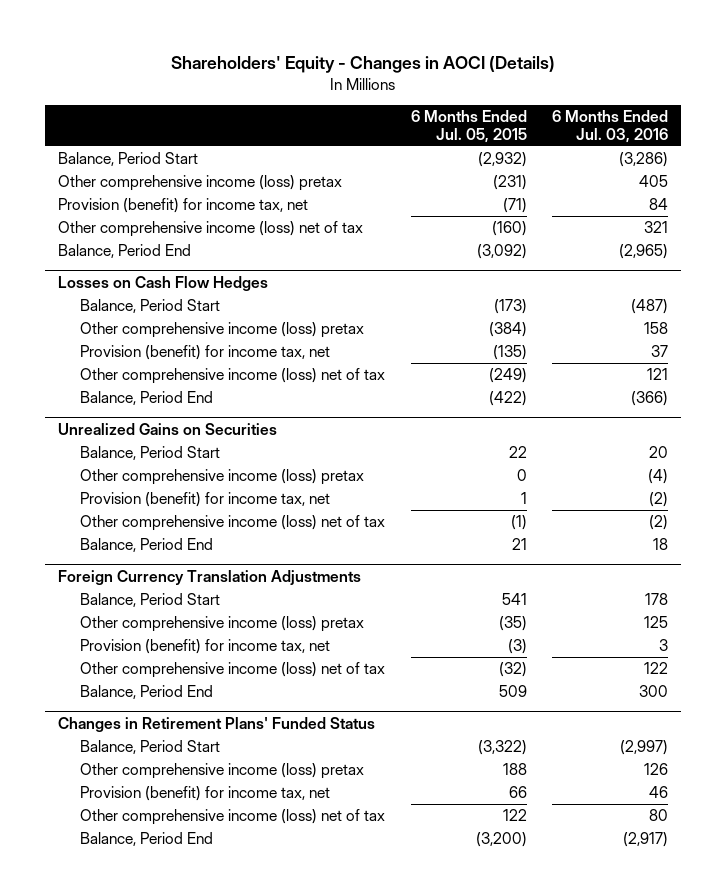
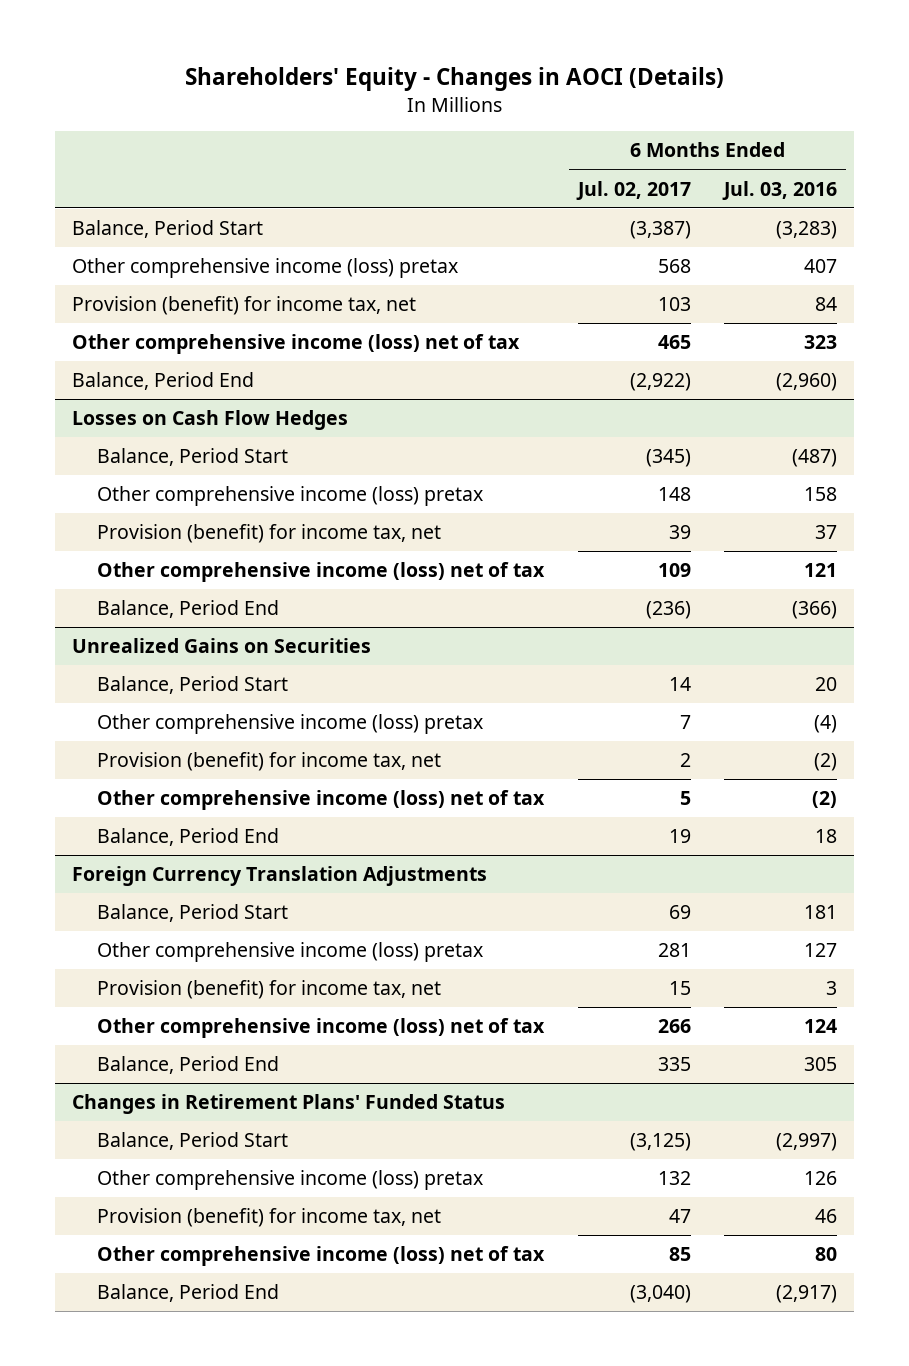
[410,110,527,143] 6 Months Ended Jul. 05, 2015 -> none
none -> [575,180,691,200] Jul. 02, 2017
[619,152,669,168] (3,286) -> [776,221,838,240] (3,283)
[639,175,669,188] 405 -> [804,259,838,274] 407
[644,221,669,234] 321 -> [804,335,838,350] 323
[619,244,669,260] (2,965) -> [776,373,838,392] (2,960)
[645,593,669,606] 178 -> [804,905,838,920] 181
[644,616,669,629] 125 -> [804,943,838,958] 127
[644,662,669,675] 122 -> [804,1019,838,1034] 124
[639,685,669,698] 300 -> [804,1057,838,1072] 305

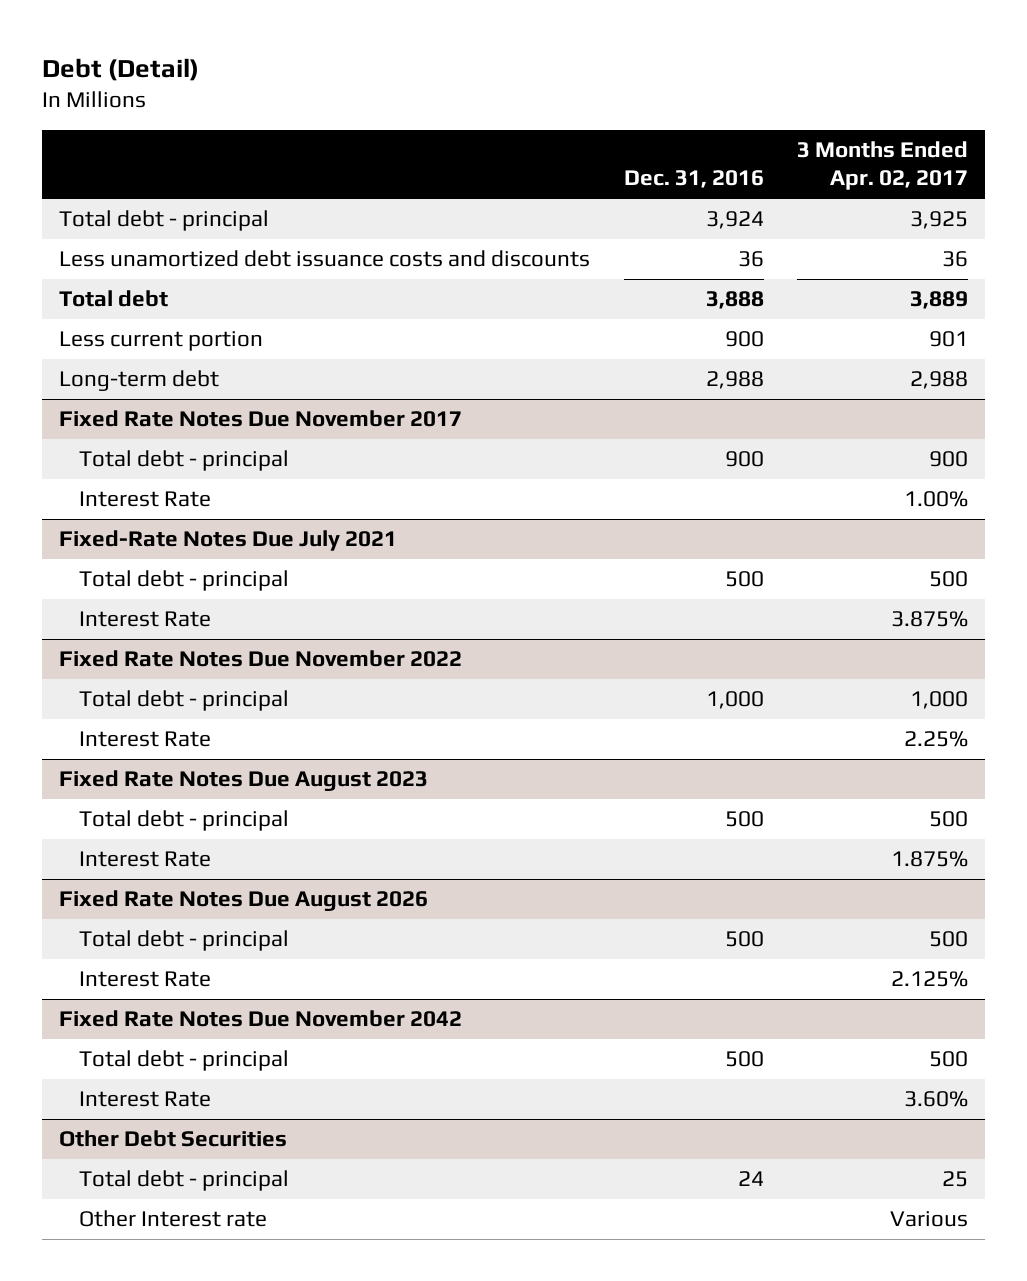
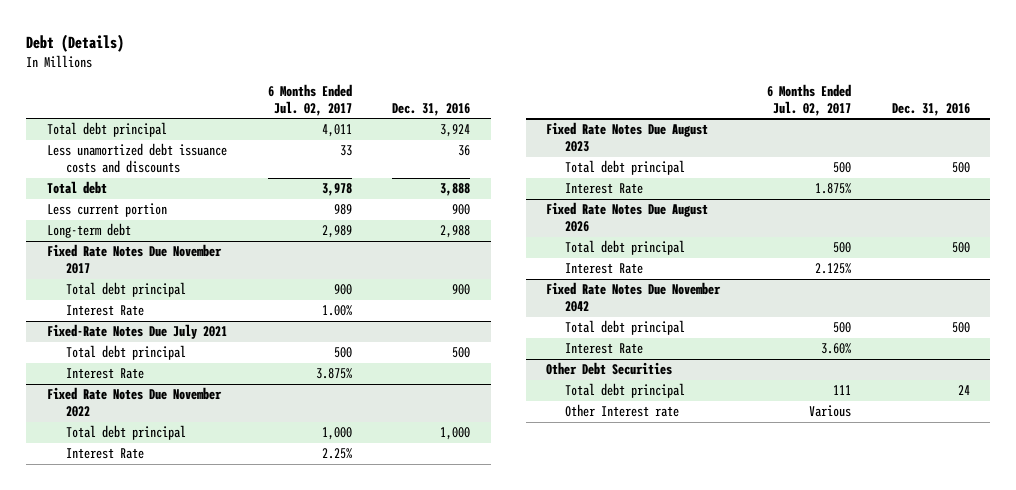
[42,57,200,81] Debt (Detail) -> [26,33,125,52] Debt (Details)
[797,141,969,191] 3 Months Ended Apr. 02, 2017 -> none
none -> [267,83,352,116] 6 Months Ended Jul. 02, 2017
[59,210,270,232] Total debt - principal -> [46,122,167,138] Total debt principal
[79,450,290,472] Total debt - principal -> [65,282,186,298] Total debt principal
[79,570,290,592] Total debt - principal -> [65,345,186,361] Total debt principal
[79,690,290,712] Total debt - principal -> [65,425,186,441] Total debt principal
[79,810,290,832] Total debt - principal -> [565,160,686,176] Total debt principal
[79,930,290,952] Total debt - principal -> [565,240,686,256] Total debt principal
[79,1050,290,1072] Total debt - principal -> [565,320,686,336] Total debt principal
[79,1170,290,1192] Total debt - principal -> [565,383,686,399] Total debt principal

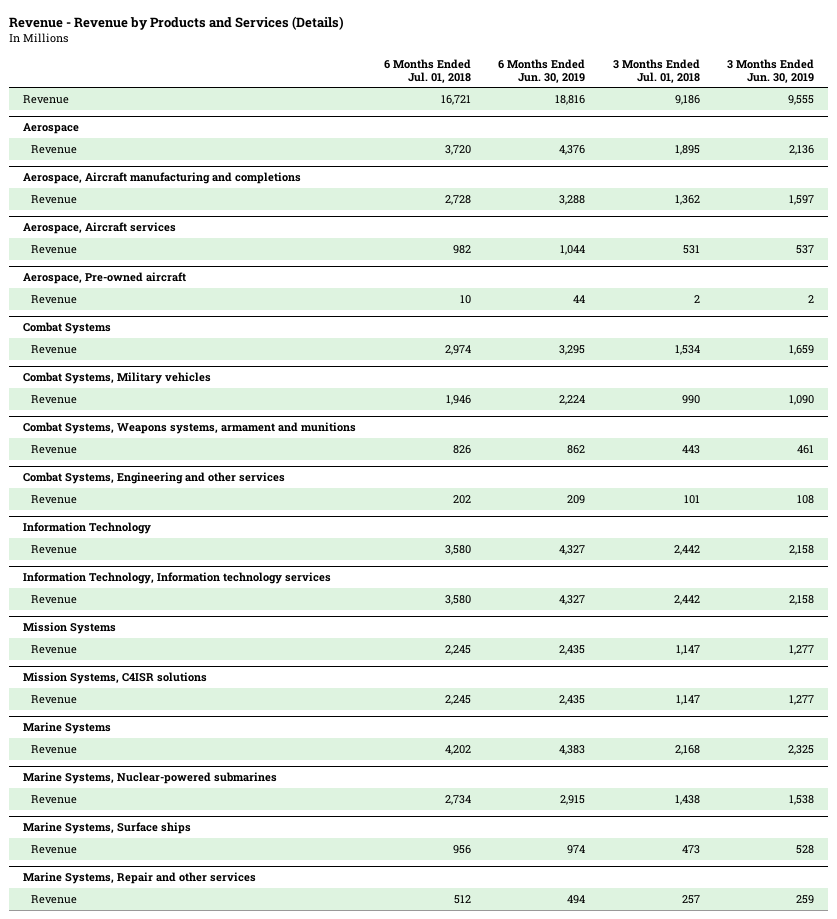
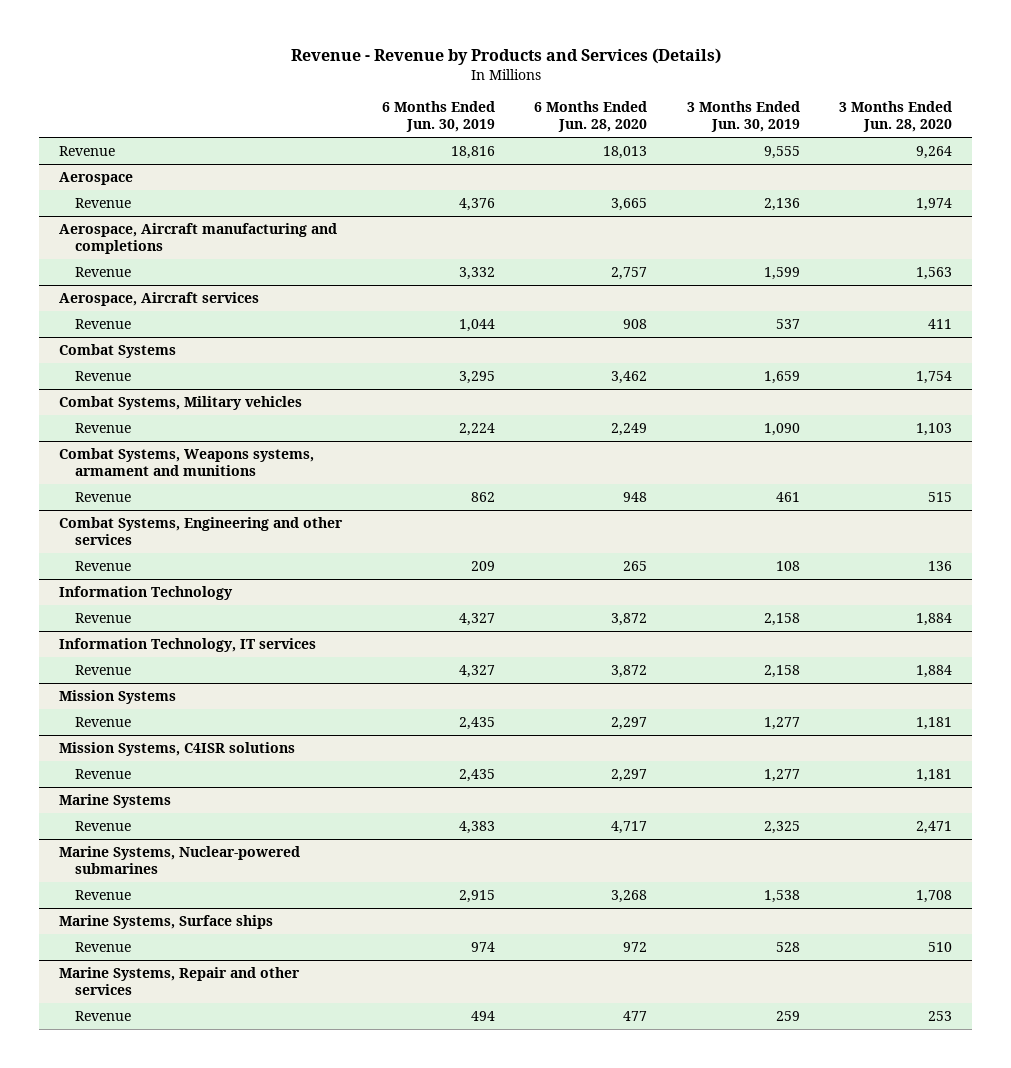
[383,58,471,83] 6 Months Ended Jul. 01, 2018 -> none
[612,58,700,83] 3 Months Ended Jul. 01, 2018 -> none
none -> [534,100,648,133] 6 Months Ended Jun. 28, 2020
none -> [839,100,953,133] 3 Months Ended Jun. 28, 2020
[559,194,586,205] 3,288 -> [458,267,495,281] 3,332
[789,194,815,205] 1,597 -> [763,267,800,281] 1,599
[22,272,186,285] Aerospace, Pre-owned aircraft -> none
[31,294,78,304] Revenue -> none
[22,572,331,585] Information Technology, Information technology services -> [58,638,316,653] Information Technology, IT services

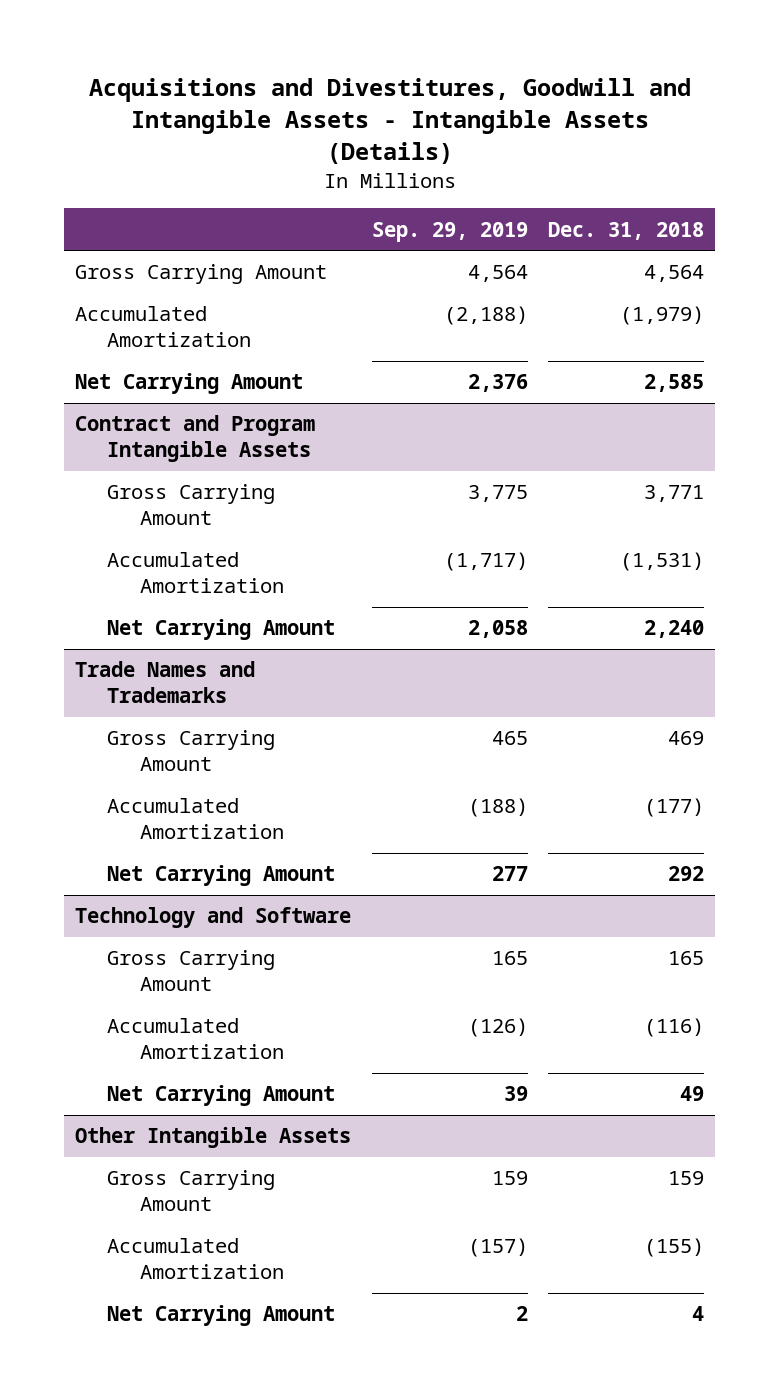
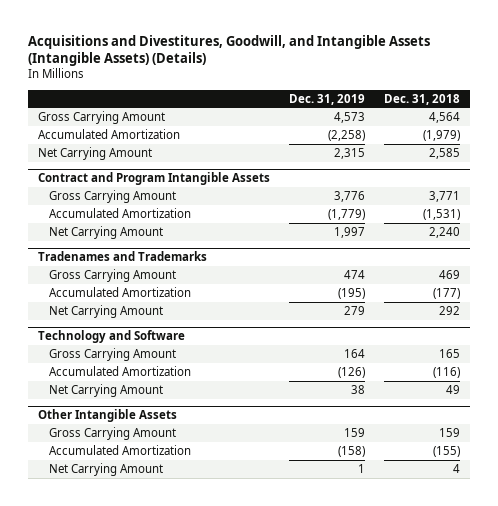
[88,78,691,164] Acquisitions and Divestitures, Goodwill and Intangible Assets - Intangible Assets (Details) -> [27,34,430,67] Acquisitions and Divestitures, Goodwill, and Intangible Assets (Intangible Assets) (Details)
[371,221,528,242] Sep. 29, 2019 -> none
none -> [288,93,365,105] Dec. 31, 2019
[74,661,255,704] Trade Names and Trademarks -> [37,251,207,262] Tradenames and Trademarks

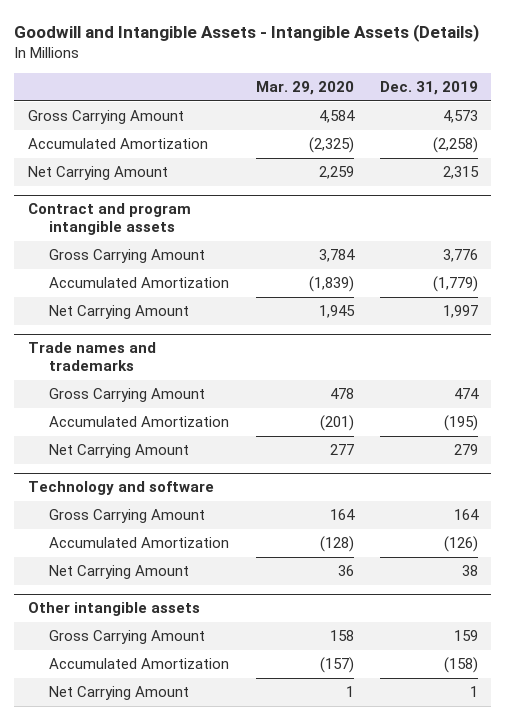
[27,34,430,67] Acquisitions and Divestitures, Goodwill, and Intangible Assets (Intangible Assets) (Details) -> [14,23,480,42] Goodwill and Intangible Assets - Intangible Assets (Details)
[384,93,461,105] Dec. 31, 2018 -> none
none -> [255,81,354,96] Mar. 29, 2020
[37,172,270,186] Contract and Program Intangible Assets -> [27,203,191,236] Contract and program intangible assets
[37,251,207,262] Tradenames and Trademarks -> [27,342,156,372] Trade names and trademarks
[37,330,185,344] Technology and Software -> [27,481,214,496] Technology and software
[37,409,177,423] Other Intangible Assets -> [27,602,200,617] Other intangible assets

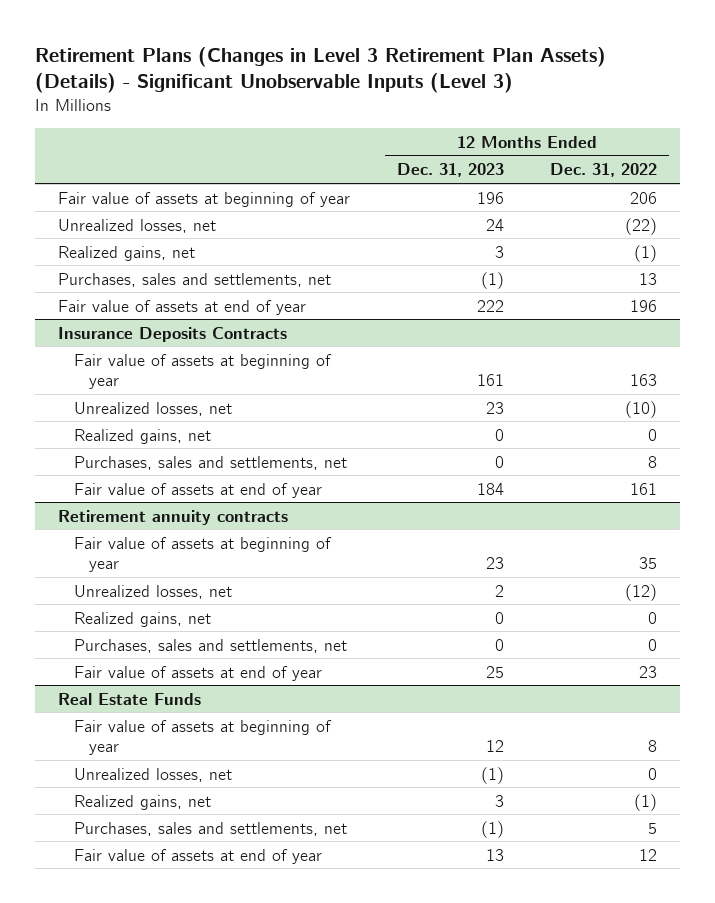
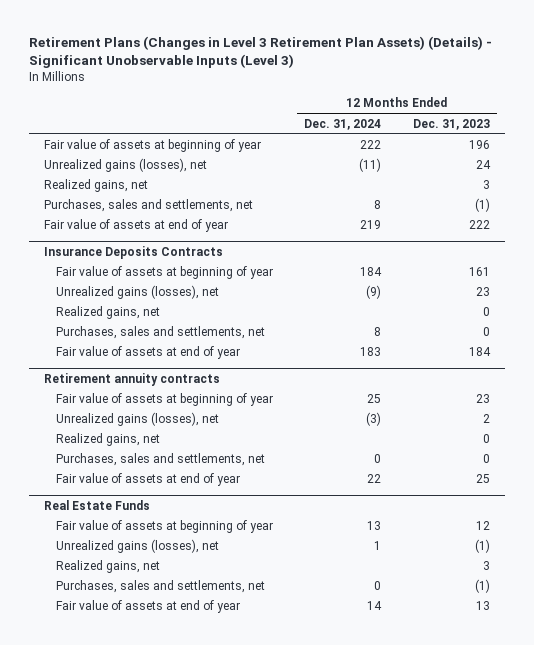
[550,163,658,178] Dec. 31, 2022 -> none
none -> [304,118,382,130] Dec. 31, 2024
[58,218,217,233] Unrealized losses, net -> [44,158,208,173] Unrealized gains (losses), net
[73,401,232,416] Unrealized losses, net -> [56,285,220,300] Unrealized gains (losses), net
[73,584,232,599] Unrealized losses, net -> [56,412,220,427] Unrealized gains (losses), net
[73,767,232,782] Unrealized losses, net -> [56,539,220,554] Unrealized gains (losses), net

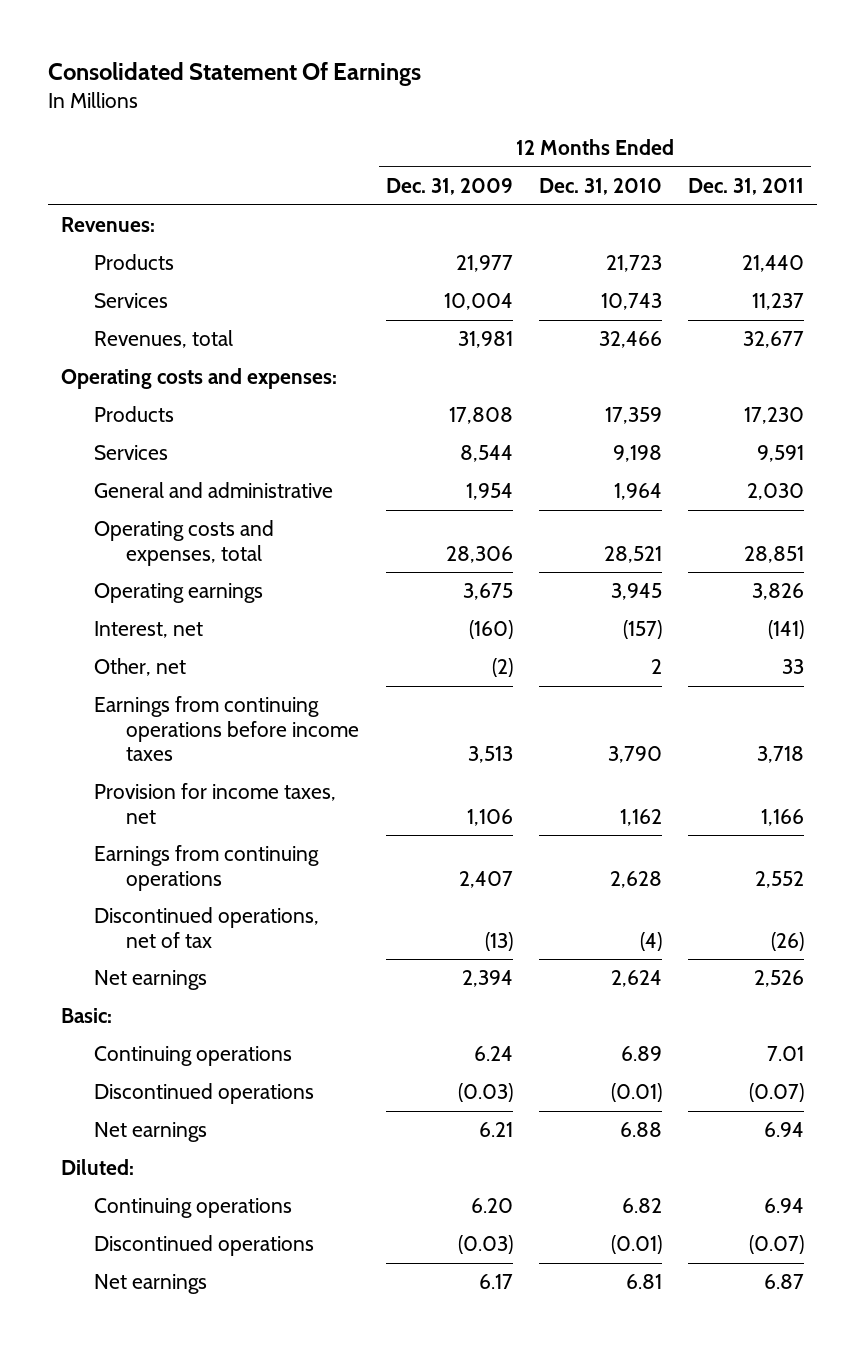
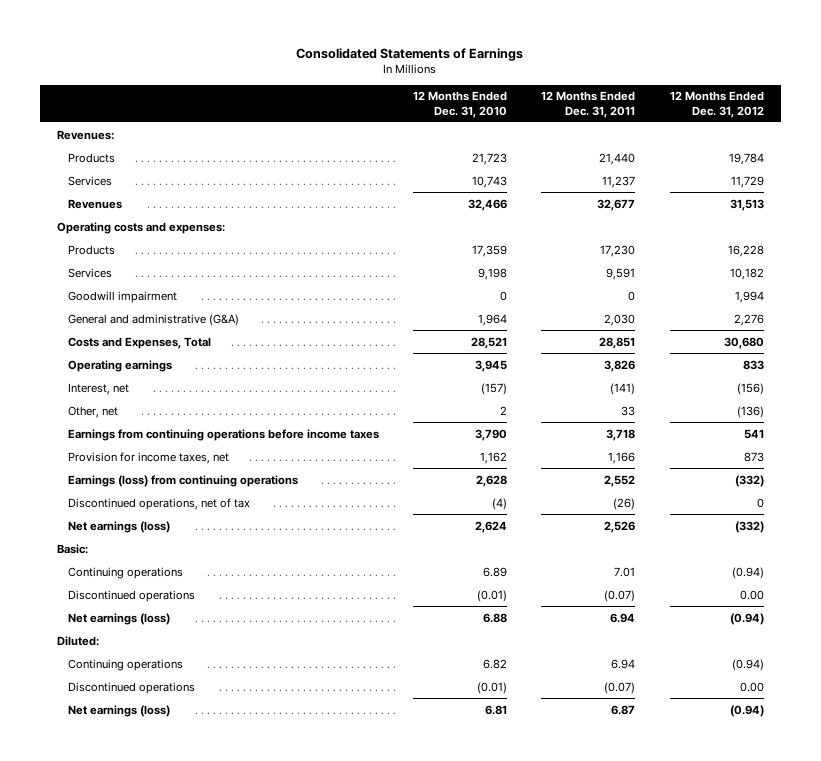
[47,61,421,86] Consolidated Statement Of Earnings -> [296,47,524,61] Consolidated Statements of Earnings
[385,178,513,196] Dec. 31, 2009 -> none
none -> [669,91,764,118] 12 Months Ended Dec. 31, 2012
[93,330,233,349] Revenues, total -> [67,198,122,209] Revenues
none -> [67,290,177,303] Goodwill impairment
[93,482,333,499] General and administrative -> [67,313,239,326] General and administrative (G&A)
[93,520,274,566] Operating costs and expenses, total -> [67,336,211,349] Costs and Expenses, Total
[93,845,319,891] Earnings from continuing operations -> [67,474,298,487] Earnings (loss) from continuing operations
[93,970,207,991] Net earnings -> [67,520,170,533] Net earnings (loss)
[93,1122,207,1143] Net earnings -> [67,612,170,625] Net earnings (loss)
[93,1274,207,1295] Net earnings -> [67,704,170,717] Net earnings (loss)

